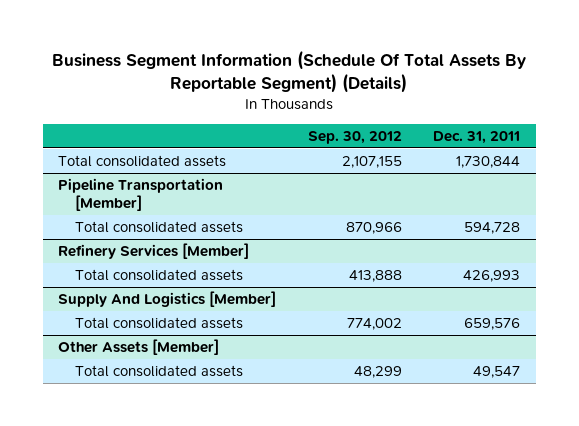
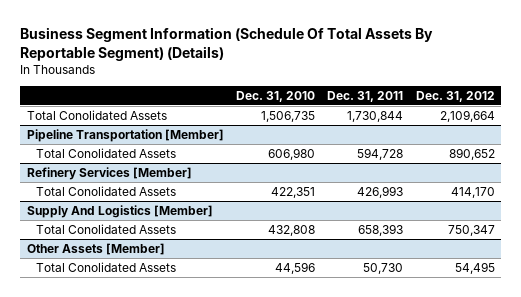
[307,130,402,144] Sep. 30, 2012 -> none
none -> [236,90,316,102] Dec. 31, 2010
none -> [415,90,495,102] Dec. 31, 2012
[58,155,227,168] Total consolidated assets -> [26,109,167,120] Total Conolidated Assets
[74,221,243,234] Total consolidated assets -> [35,147,176,158] Total Conolidated Assets
[74,269,243,282] Total consolidated assets -> [35,185,176,196] Total Conolidated Assets
[74,317,243,330] Total consolidated assets -> [35,223,176,234] Total Conolidated Assets
[464,318,521,331] 659,576 -> [358,223,404,236] 658,393
[74,365,243,378] Total consolidated assets -> [35,261,176,272] Total Conolidated Assets
[473,366,521,379] 49,547 -> [363,262,404,274] 50,730

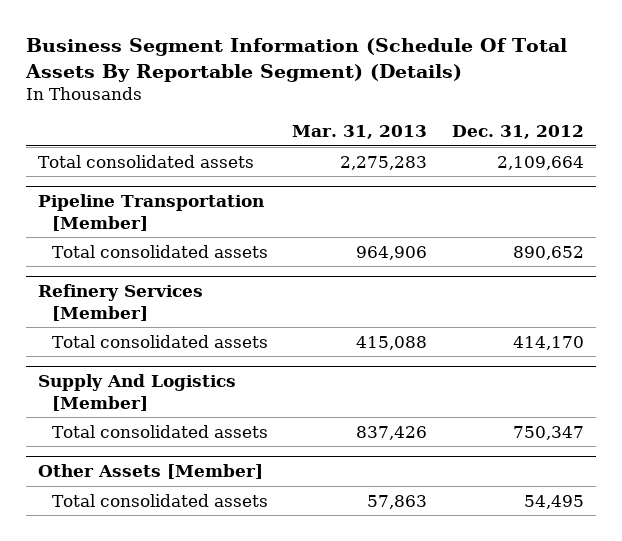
[236,90,316,102] Dec. 31, 2010 -> none
[327,90,404,102] Dec. 31, 2011 -> none
none -> [292,125,428,140] Mar. 31, 2013
[26,109,167,120] Total Conolidated Assets -> [38,154,255,168] Total consolidated assets
[35,147,176,158] Total Conolidated Assets -> [51,244,268,258] Total consolidated assets
[35,185,176,196] Total Conolidated Assets -> [51,334,268,348] Total consolidated assets
[35,223,176,234] Total Conolidated Assets -> [51,424,268,438] Total consolidated assets
[35,261,176,272] Total Conolidated Assets -> [51,493,268,507] Total consolidated assets

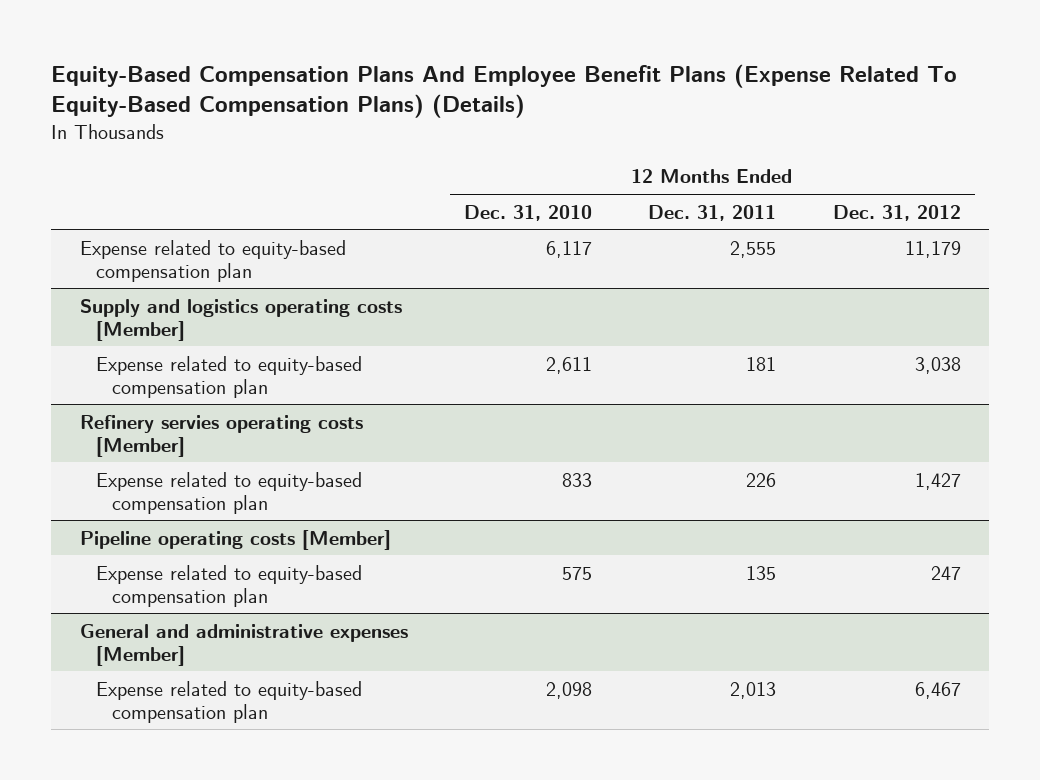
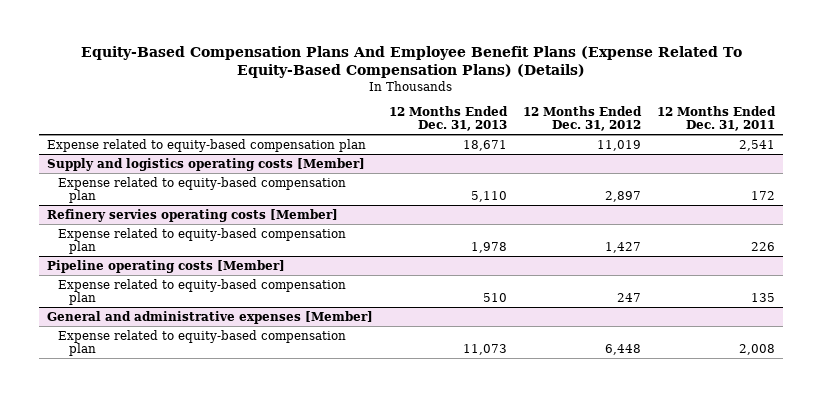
[463,204,592,221] Dec. 31, 2010 -> none
none -> [389,105,509,132] 12 Months Ended Dec. 31, 2013
[730,240,777,258] 2,555 -> [739,139,776,151] 2,541
[904,240,961,258] 11,179 -> [597,139,642,151] 11,019
[746,356,777,371] 181 -> [751,191,776,201] 172
[914,356,961,374] 3,038 -> [605,191,642,203] 2,897
[730,681,777,699] 2,013 -> [739,344,776,356] 2,008
[914,681,961,699] 6,467 -> [605,344,642,356] 6,448

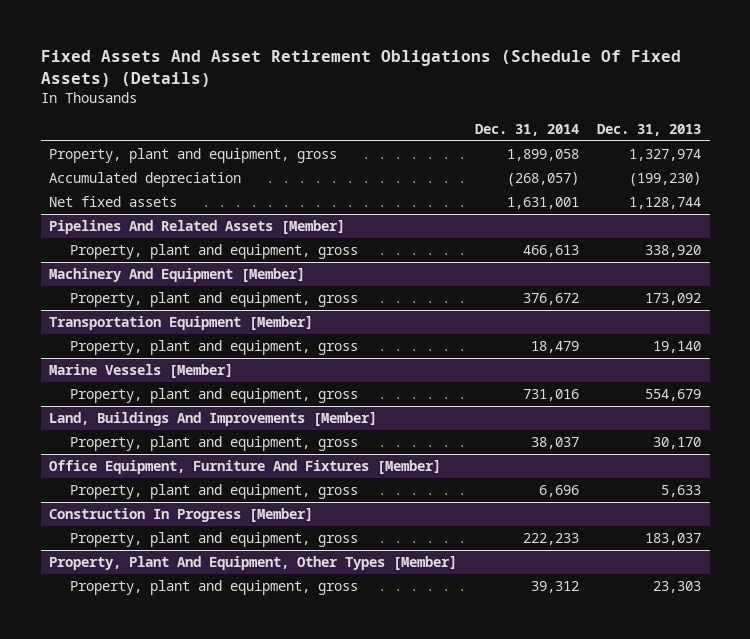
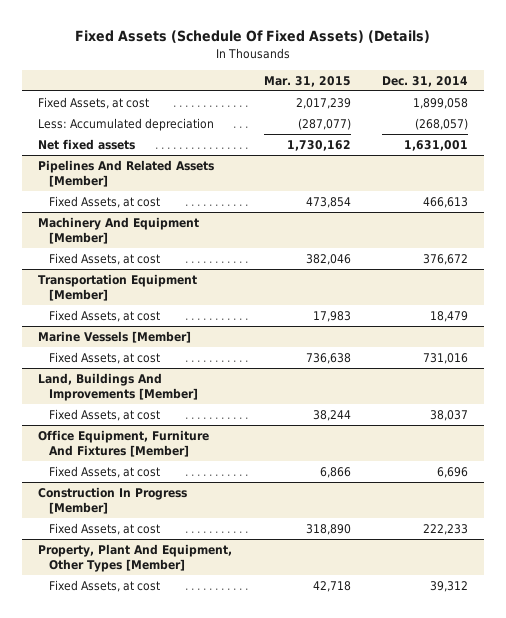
[40,50,681,88] Fixed Assets And Asset Retirement Obligations (Schedule Of Fixed Assets) (Details) -> [75,30,431,44] Fixed Assets (Schedule Of Fixed Assets) (Details)
[596,124,701,137] Dec. 31, 2013 -> none
none -> [263,75,351,87] Mar. 31, 2015
[49,147,338,163] Property, plant and equipment, gross -> [38,96,150,109] Fixed Assets, at cost
[49,171,242,187] Accumulated depreciation -> [38,117,215,131] Less: Accumulated depreciation
[69,243,358,259] Property, plant and equipment, gross -> [49,195,161,208] Fixed Assets, at cost
[69,291,358,307] Property, plant and equipment, gross -> [49,252,161,265] Fixed Assets, at cost
[69,339,358,355] Property, plant and equipment, gross -> [49,309,161,322] Fixed Assets, at cost
[69,387,358,403] Property, plant and equipment, gross -> [49,351,161,364] Fixed Assets, at cost
[69,435,358,451] Property, plant and equipment, gross -> [49,408,161,421] Fixed Assets, at cost
[69,483,358,499] Property, plant and equipment, gross -> [49,465,161,478] Fixed Assets, at cost
[69,531,358,547] Property, plant and equipment, gross -> [49,522,161,535] Fixed Assets, at cost
[69,579,358,595] Property, plant and equipment, gross -> [49,579,161,592] Fixed Assets, at cost

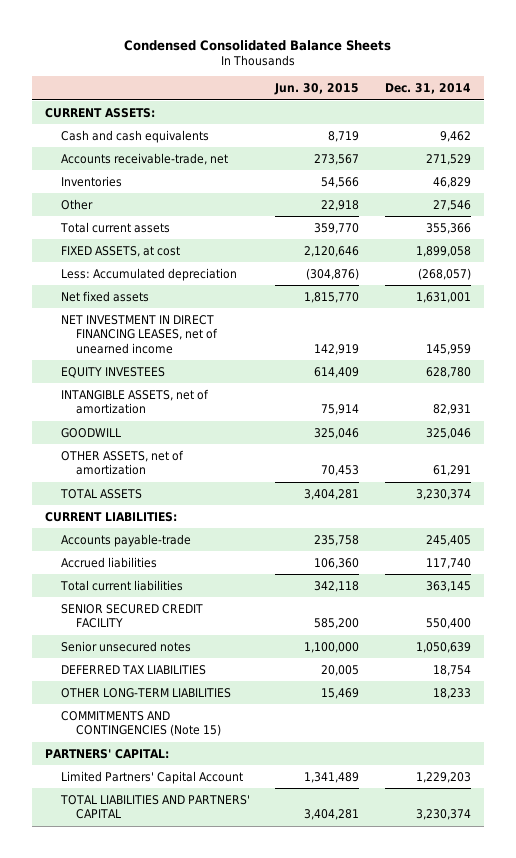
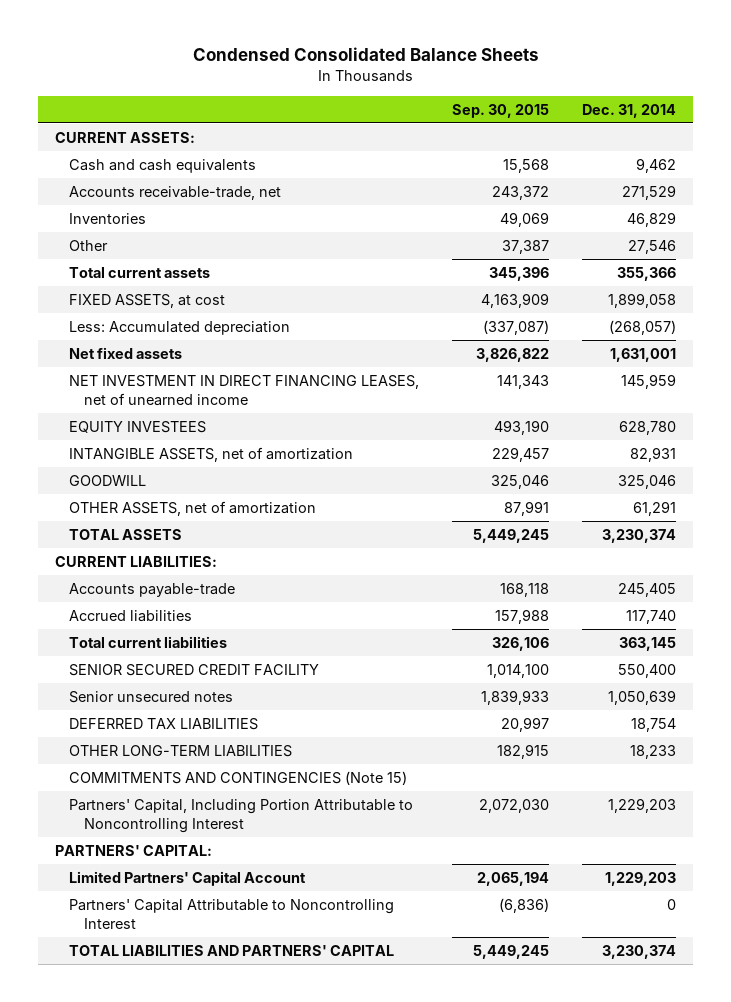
[274,83,360,96] Jun. 30, 2015 -> none
none -> [452,103,550,118] Sep. 30, 2015
none -> [69,798,414,833] Partners' Capital, Including Portion Attributable to Noncontrolling Interest
none -> [69,898,395,929] Partners' Capital Attributable to Noncontrolling Interest

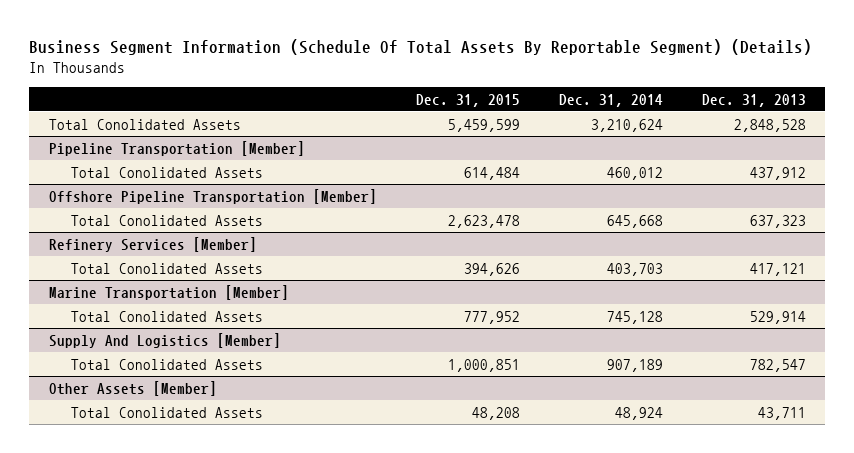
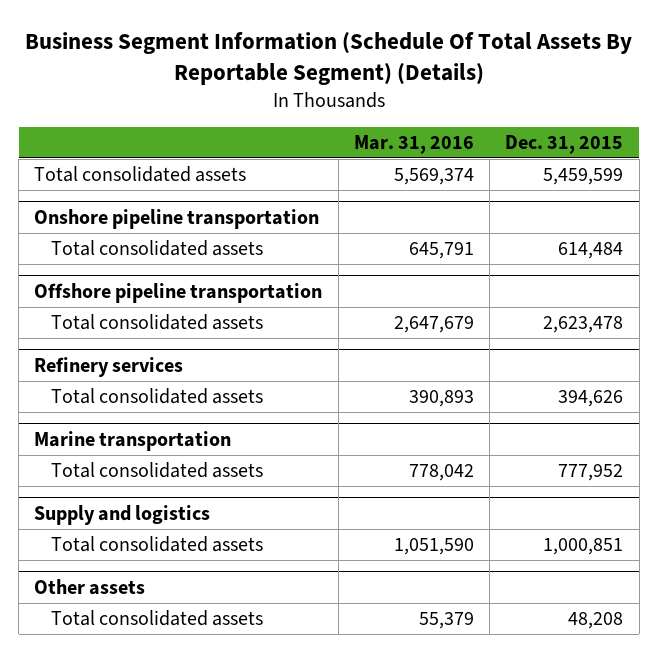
[558,93,663,107] Dec. 31, 2014 -> none
[701,93,806,107] Dec. 31, 2013 -> none
none -> [353,134,474,154] Mar. 31, 2016
[48,118,241,130] Total Conolidated Assets -> [34,166,247,183] Total consolidated assets
[48,140,305,156] Pipeline Transportation [Member] -> [34,208,320,229] Onshore pipeline transportation
[71,166,264,178] Total Conolidated Assets -> [51,240,264,257] Total consolidated assets
[48,188,377,204] Offshore Pipeline Transportation [Member] -> [34,282,323,303] Offshore pipeline transportation
[71,214,264,226] Total Conolidated Assets -> [51,314,264,331] Total consolidated assets
[48,236,257,252] Refinery Services [Member] -> [34,356,184,377] Refinery services
[71,262,264,274] Total Conolidated Assets -> [51,388,264,405] Total consolidated assets
[48,284,289,300] Marine Transportation [Member] -> [34,430,232,451] Marine transportation
[71,310,264,322] Total Conolidated Assets -> [51,462,264,479] Total consolidated assets
[48,332,281,348] Supply And Logistics [Member] -> [34,504,211,525] Supply and logistics
[71,358,264,370] Total Conolidated Assets -> [51,536,264,553] Total consolidated assets
[48,380,217,396] Other Assets [Member] -> [34,578,146,595] Other assets
[71,406,264,418] Total Conolidated Assets -> [51,610,264,627] Total consolidated assets

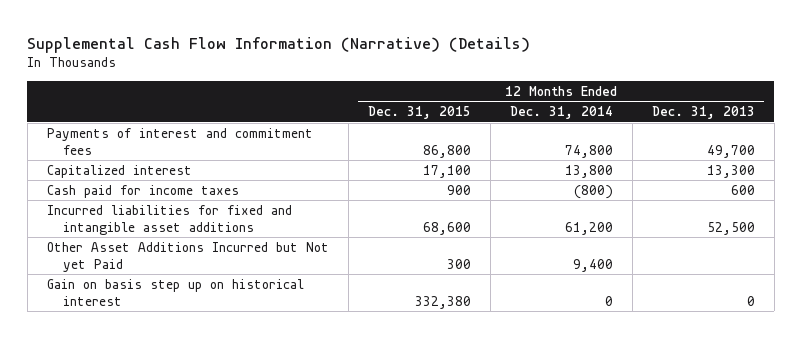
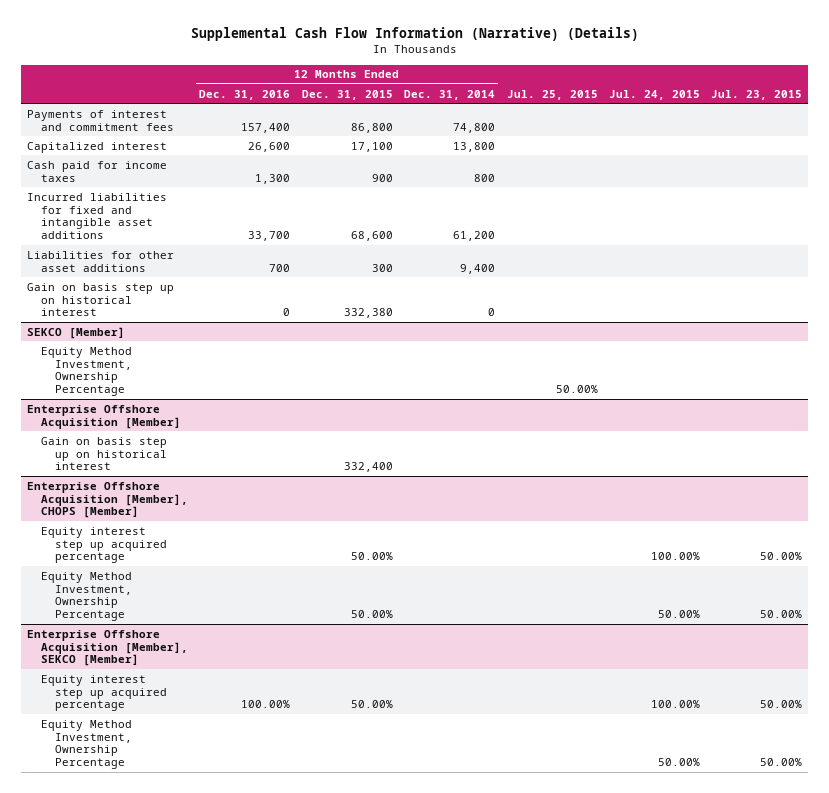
[651,106,755,120] Dec. 31, 2013 -> none
none -> [199,89,291,100] Dec. 31, 2016
none -> [506,89,598,100] Jul. 25, 2015
none -> [609,89,701,100] Jul. 24, 2015
none -> [711,89,803,100] Jul. 23, 2015
[573,184,613,199] (800) -> [474,173,496,182] 800
[46,241,329,272] Other Asset Additions Incurred but Not yet Paid -> [26,250,174,272] Liabilities for other asset additions
none -> [26,326,125,339] SEKCO [Member]
none -> [40,346,132,397] Equity Method Investment, Ownership Percentage
none -> [26,404,181,429] Enterprise Offshore Acquisition [Member]
none -> [40,436,167,471] Gain on basis step up on historical interest
none -> [26,481,188,519] Enterprise Offshore Acquisition [Member], CHOPS [Member]
none -> [40,526,167,564] Equity interest step up acquired percentage
none -> [40,571,132,622] Equity Method Investment, Ownership Percentage
none -> [26,629,188,667] Enterprise Offshore Acquisition [Member], SEKCO [Member]
none -> [40,674,167,712] Equity interest step up acquired percentage
none -> [40,719,132,770] Equity Method Investment, Ownership Percentage

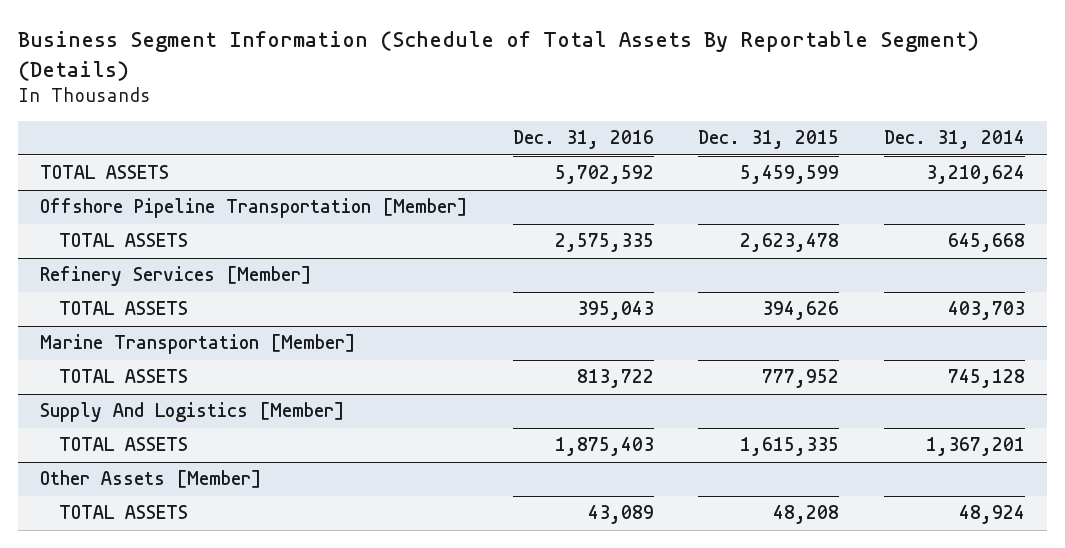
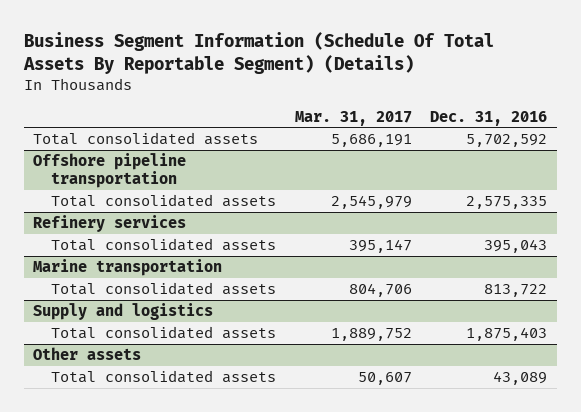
[18,31,980,81] Business Segment Information (Schedule of Total Assets By Reportable Segment) (Details) -> [23,32,495,75] Business Segment Information (Schedule Of Total Assets By Reportable Segment) (Details)
[698,130,840,150] Dec. 31, 2015 -> none
[883,130,1025,150] Dec. 31, 2014 -> none
none -> [294,110,412,126] Mar. 31, 2017
[40,165,170,180] TOTAL ASSETS -> [33,132,259,146] Total consolidated assets
[40,198,469,219] Offshore Pipeline Transportation [Member] -> [33,153,187,189] Offshore pipeline transportation
[58,233,188,248] TOTAL ASSETS -> [51,194,277,208] Total consolidated assets
[40,266,313,287] Refinery Services [Member] -> [33,215,187,233] Refinery services
[58,301,188,316] TOTAL ASSETS -> [51,238,277,252] Total consolidated assets
[40,334,357,355] Marine Transportation [Member] -> [33,259,223,277] Marine transportation
[58,369,188,384] TOTAL ASSETS -> [51,282,277,296] Total consolidated assets
[40,402,346,423] Supply And Logistics [Member] -> [33,303,214,321] Supply and logistics
[58,437,188,452] TOTAL ASSETS -> [51,326,277,340] Total consolidated assets
[40,470,263,489] Other Assets [Member] -> [33,347,142,361] Other assets
[58,505,188,520] TOTAL ASSETS -> [51,370,277,384] Total consolidated assets

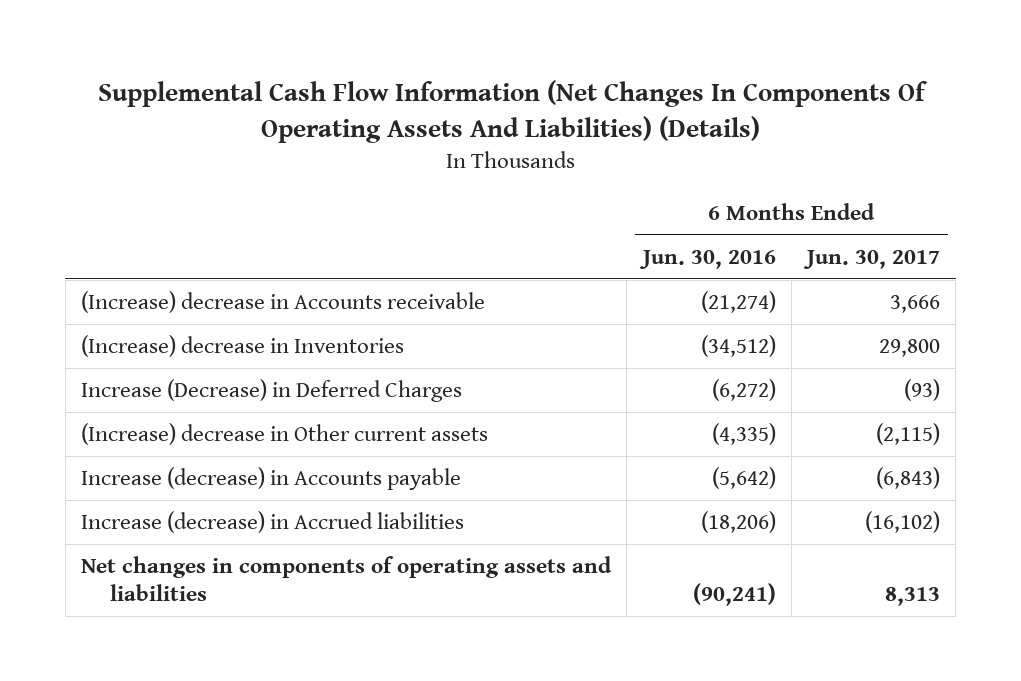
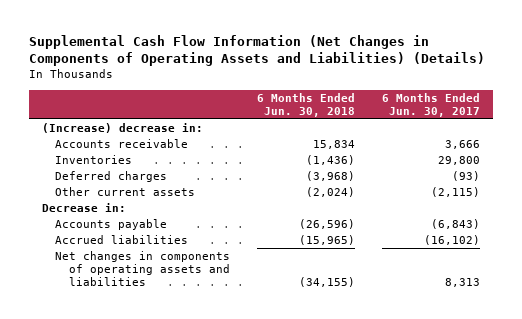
[97,80,928,143] Supplemental Cash Flow Information (Net Changes In Components Of Operating Assets And Liabilities) (Details) -> [28,34,485,67] Supplemental Cash Flow Information (Net Changes in Components of Operating Assets and Liabilities) (Details)
[638,250,776,270] Jun. 30, 2016 -> none
none -> [257,92,356,117] 6 Months Ended Jun. 30, 2018
none -> [42,123,204,134] (Increase) decrease in:
[81,291,486,314] (Increase) decrease in Accounts receivable -> [55,139,189,149] Accounts receivable
[81,335,405,358] (Increase) decrease in Inventories -> [55,155,133,165] Inventories
[81,379,463,403] Increase (Decrease) in Deferred Charges -> [55,171,168,183] Deferred charges
[81,423,489,446] (Increase) decrease in Other current assets -> [55,187,196,197] Other current assets
none -> [42,203,127,213] Decrease in:
[81,467,462,491] Increase (decrease) in Accounts payable -> [55,219,168,231] Accounts payable
[81,511,465,534] Increase (decrease) in Accrued liabilities -> [55,235,189,245] Accrued liabilities

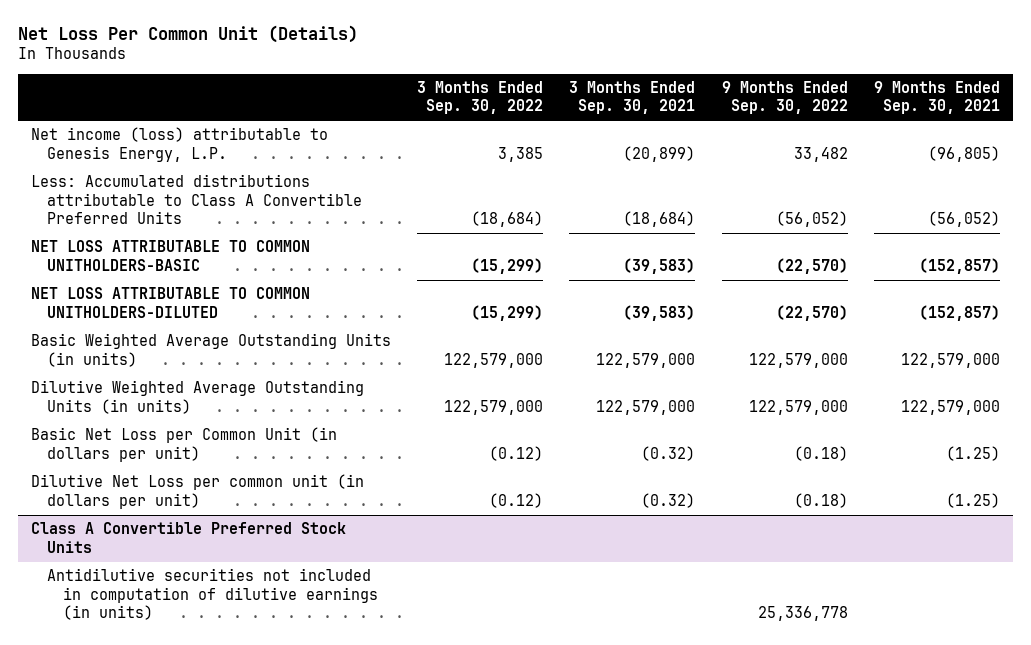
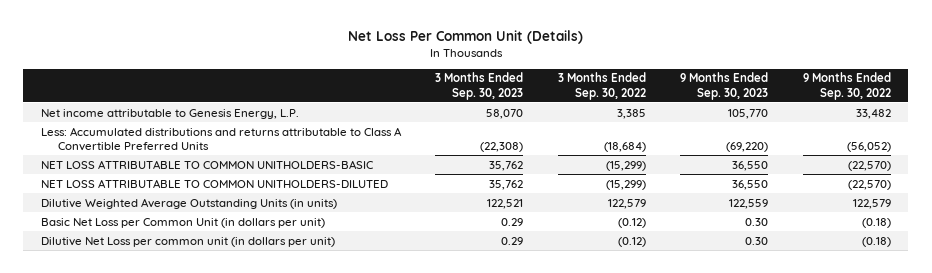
[569,80,696,115] 3 Months Ended Sep. 30, 2021 -> none
[873,80,1000,115] 9 Months Ended Sep. 30, 2021 -> none
none -> [435,72,524,100] 3 Months Ended Sep. 30, 2023
none -> [680,72,769,100] 9 Months Ended Sep. 30, 2023
[30,127,328,162] Net income (loss) attributable to Genesis Energy, L.P. -> [40,108,299,119] Net income attributable to Genesis Energy, L.P.
[30,174,362,224] Less: Accumulated distributions attributable to Class A Convertible Preferred Units -> [40,126,402,151] Less: Accumulated distributions and returns attributable to Class A Convertible Preferred Units
[30,333,391,367] Basic Weighted Average Outstanding Units (in units) -> none
[444,399,544,415] 122,579,000 -> [607,198,646,209] 122,579
[748,399,848,415] 122,579,000 -> [852,198,891,209] 122,579
[30,522,346,553] Class A Convertible Preferred Stock Units -> none
[46,568,378,620] Antidilutive securities not included in computation of dilutive earnings (in units) -> none

